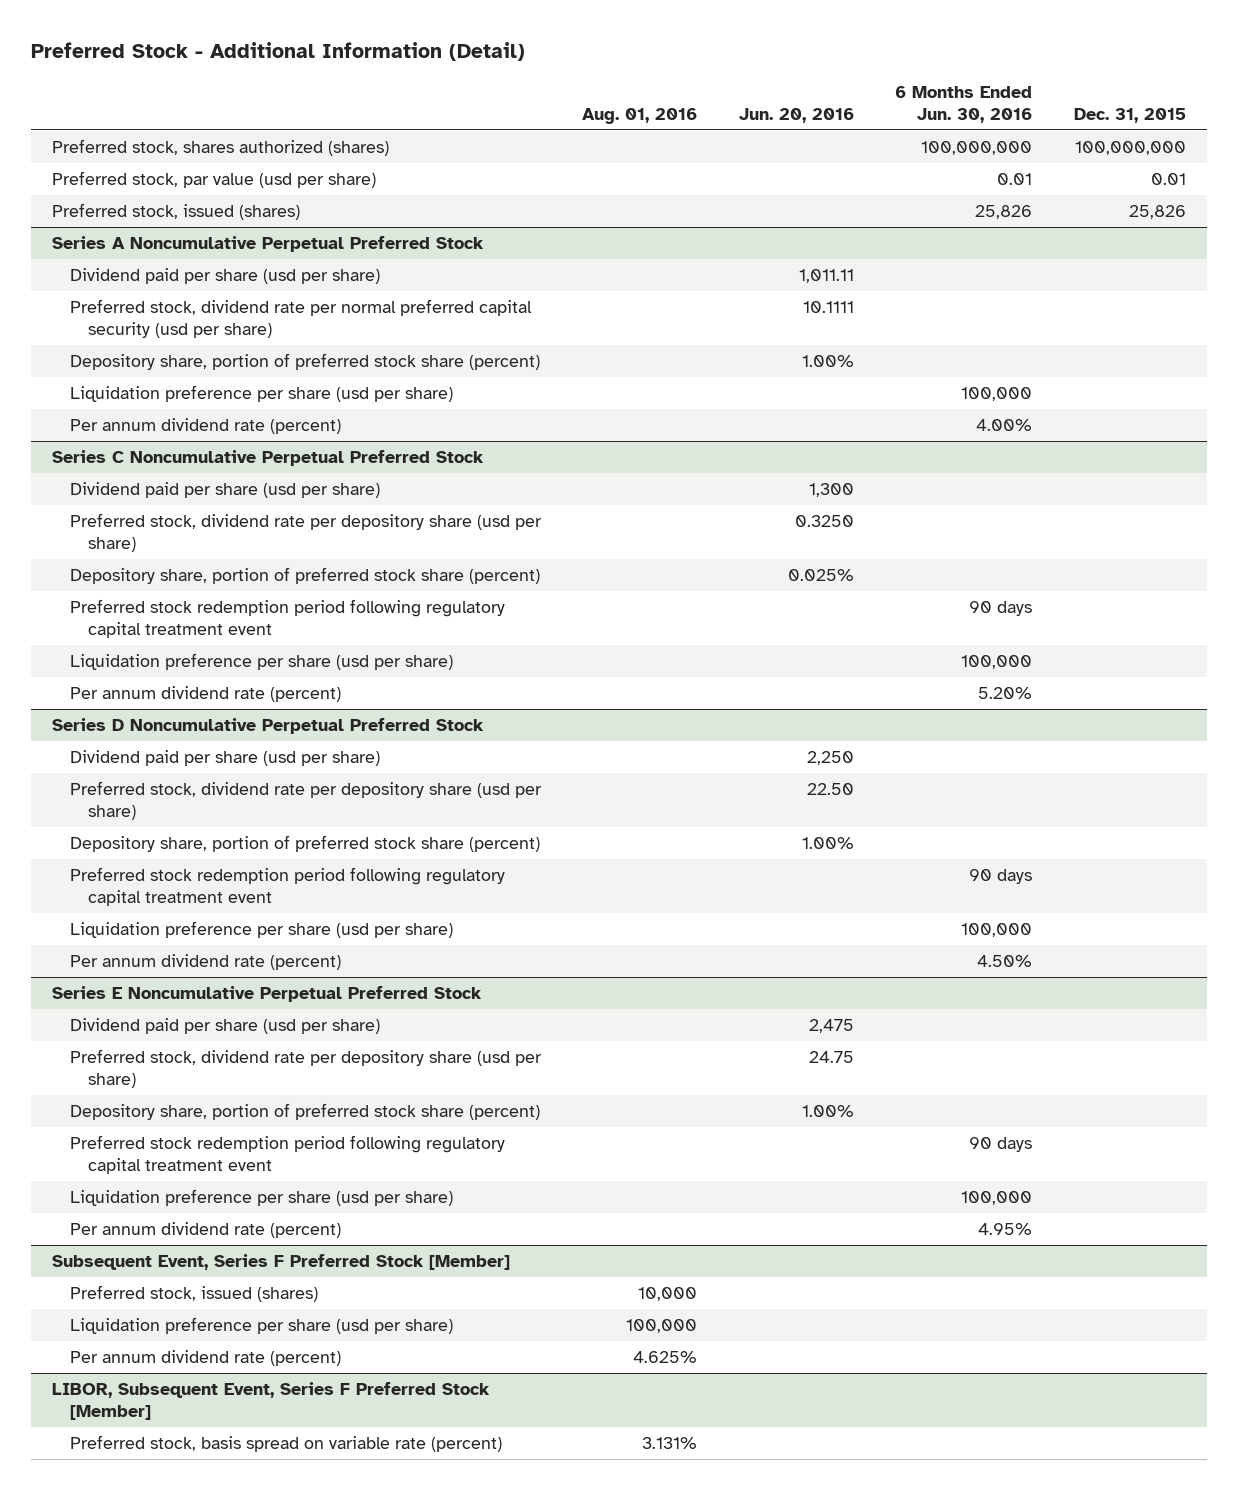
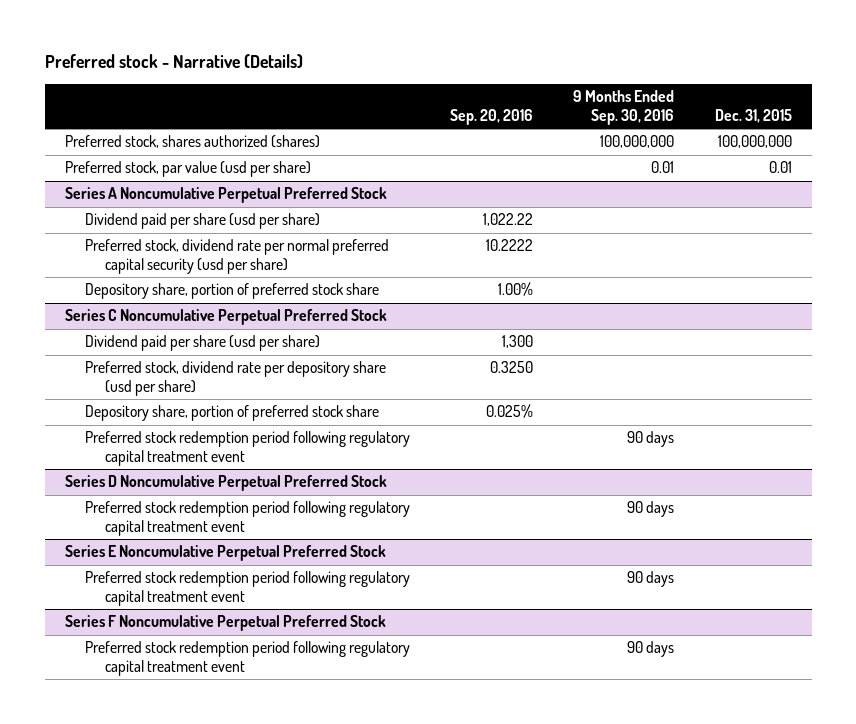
[30,42,525,62] Preferred Stock - Additional Information (Detail) -> [44,54,303,69] Preferred stock - Narrative (Details)
[582,107,698,124] Aug. 01, 2016 -> none
[738,107,854,123] Jun. 20, 2016 -> none
[895,86,1033,123] 6 Months Ended Jun. 30, 2016 -> none
none -> [450,109,534,126] Sep. 20, 2016
none -> [573,90,675,126] 9 Months Ended Sep. 30, 2016
[51,203,300,221] Preferred stock, issued (shares) -> none
[69,385,453,403] Liquidation preference per share (usd per share) -> none
[69,418,341,435] Per annum dividend rate (percent) -> none
[69,353,540,371] Depository share, portion of preferred stock share (percent) -> [84,283,379,300] Depository share, portion of preferred stock share
[69,567,540,585] Depository share, portion of preferred stock share (percent) -> [84,405,379,422] Depository share, portion of preferred stock share
[69,653,453,671] Liquidation preference per share (usd per share) -> none
[69,686,341,703] Per annum dividend rate (percent) -> none
[69,750,380,767] Dividend paid per share (usd per share) -> none
[69,781,542,820] Preferred stock, dividend rate per depository share (usd per share) -> none
[69,835,540,853] Depository share, portion of preferred stock share (percent) -> none
[69,921,453,939] Liquidation preference per share (usd per share) -> none
[69,954,341,971] Per annum dividend rate (percent) -> none
[69,1018,380,1035] Dividend paid per share (usd per share) -> none
[69,1049,542,1088] Preferred stock, dividend rate per depository share (usd per share) -> none
[69,1103,540,1121] Depository share, portion of preferred stock share (percent) -> none
[69,1189,453,1207] Liquidation preference per share (usd per share) -> none
[69,1222,341,1239] Per annum dividend rate (percent) -> none
[69,1285,318,1303] Preferred stock, issued (shares) -> none
[69,1317,453,1335] Liquidation preference per share (usd per share) -> none
[69,1350,341,1367] Per annum dividend rate (percent) -> none
[51,1382,490,1420] LIBOR, Subsequent Event, Series F Preferred Stock [Member] -> none
[69,1435,502,1453] Preferred stock, basis spread on variable rate (percent) -> none
[51,1254,510,1271] Subsequent Event, Series F Preferred Stock [Member] -> [64,615,386,632] Series F Noncumulative Perpetual Preferred Stock
none -> [84,641,410,677] Preferred stock redemption period following regulatory capital treatment event

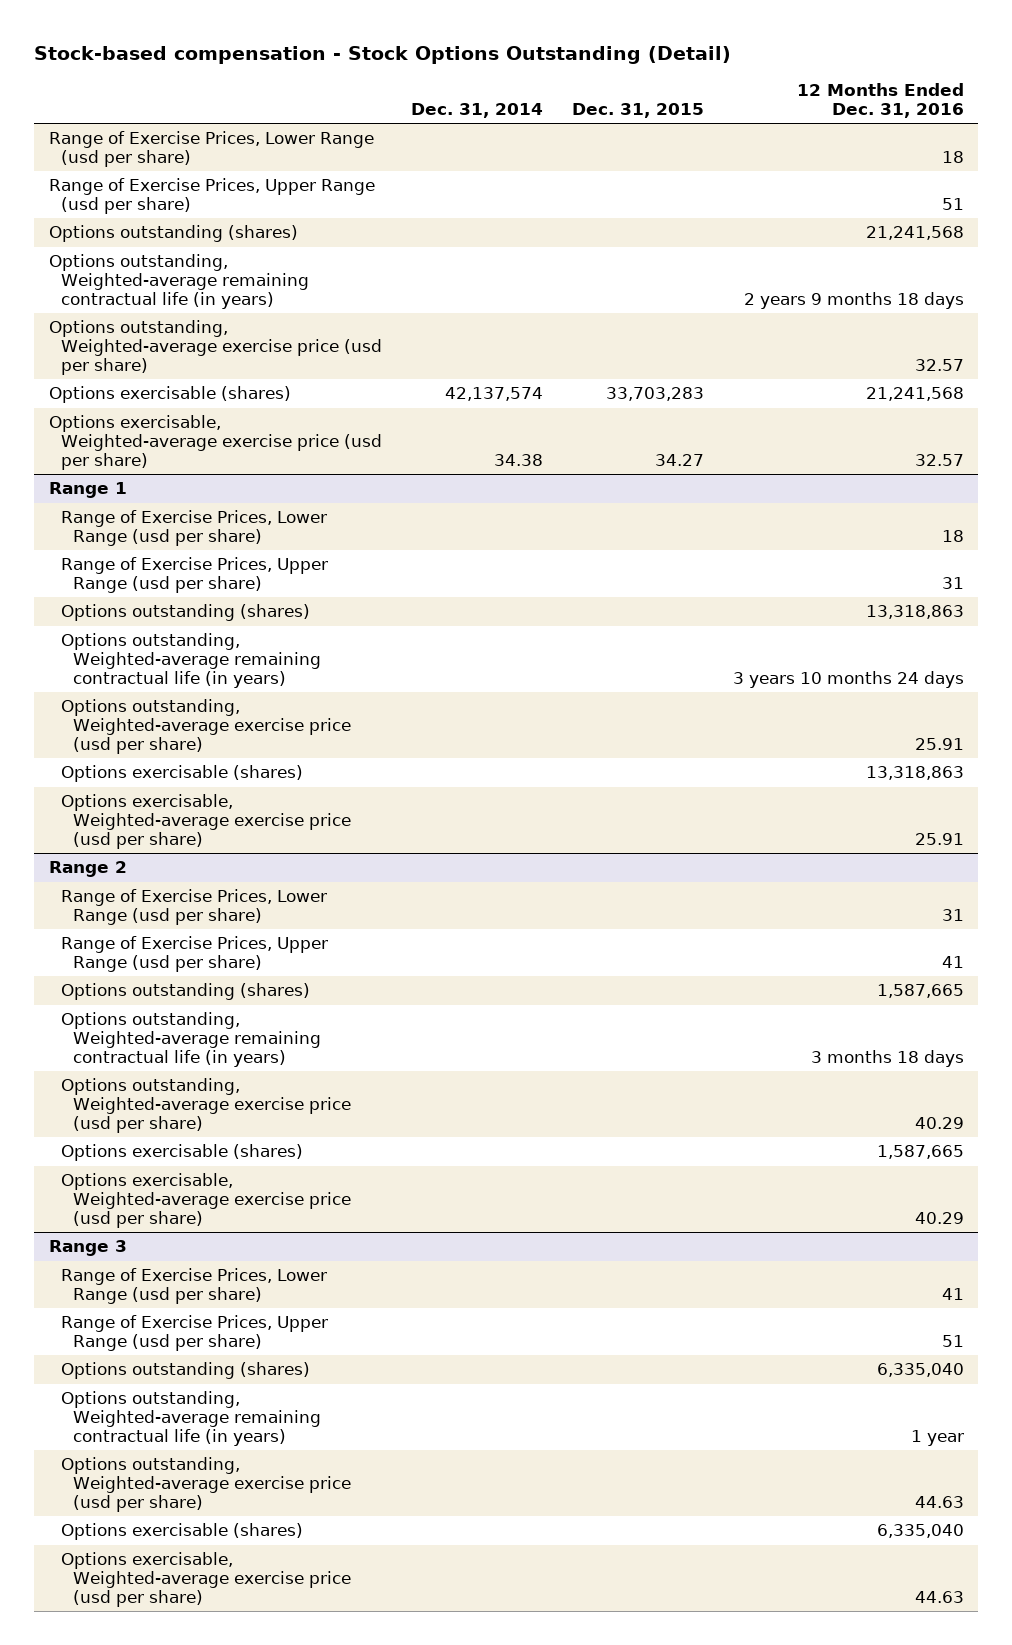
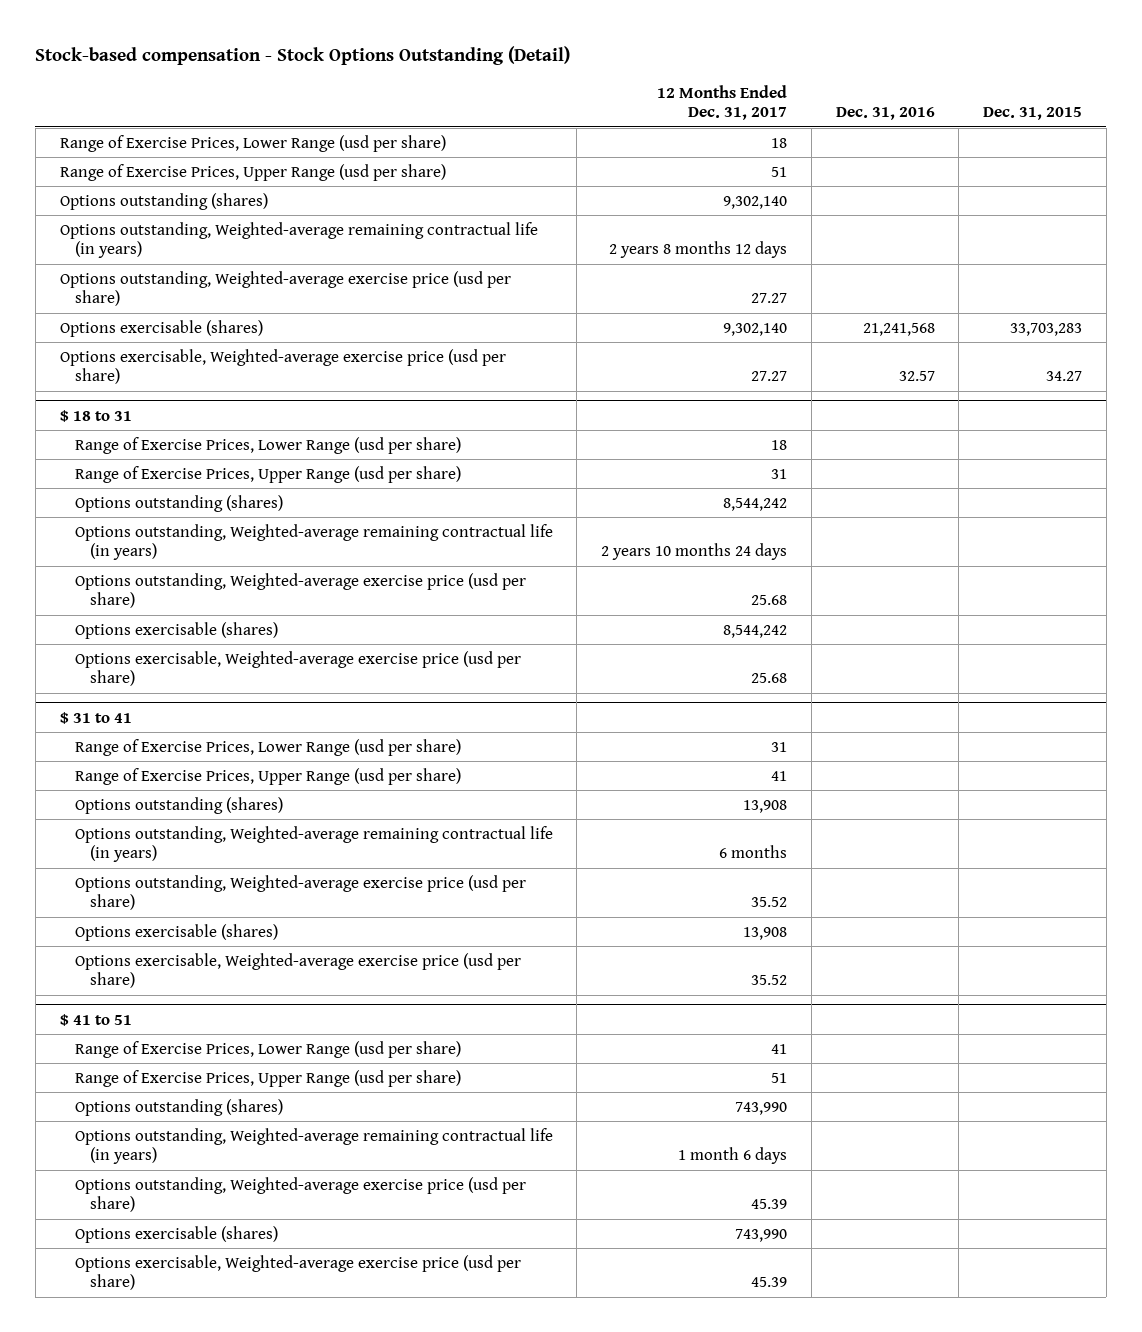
[410,103,543,119] Dec. 31, 2014 -> none
[796,83,964,119] 12 Months Ended Dec. 31, 2016 -> none
none -> [657,84,788,121] 12 Months Ended Dec. 31, 2017
none -> [835,107,935,121] Dec. 31, 2016
[48,482,127,499] Range 1 -> [59,409,132,422] $ 18 to 31
[48,861,127,878] Range 2 -> [59,711,132,724] $ 31 to 41
[48,1240,127,1257] Range 3 -> [59,1013,132,1026] $ 41 to 51

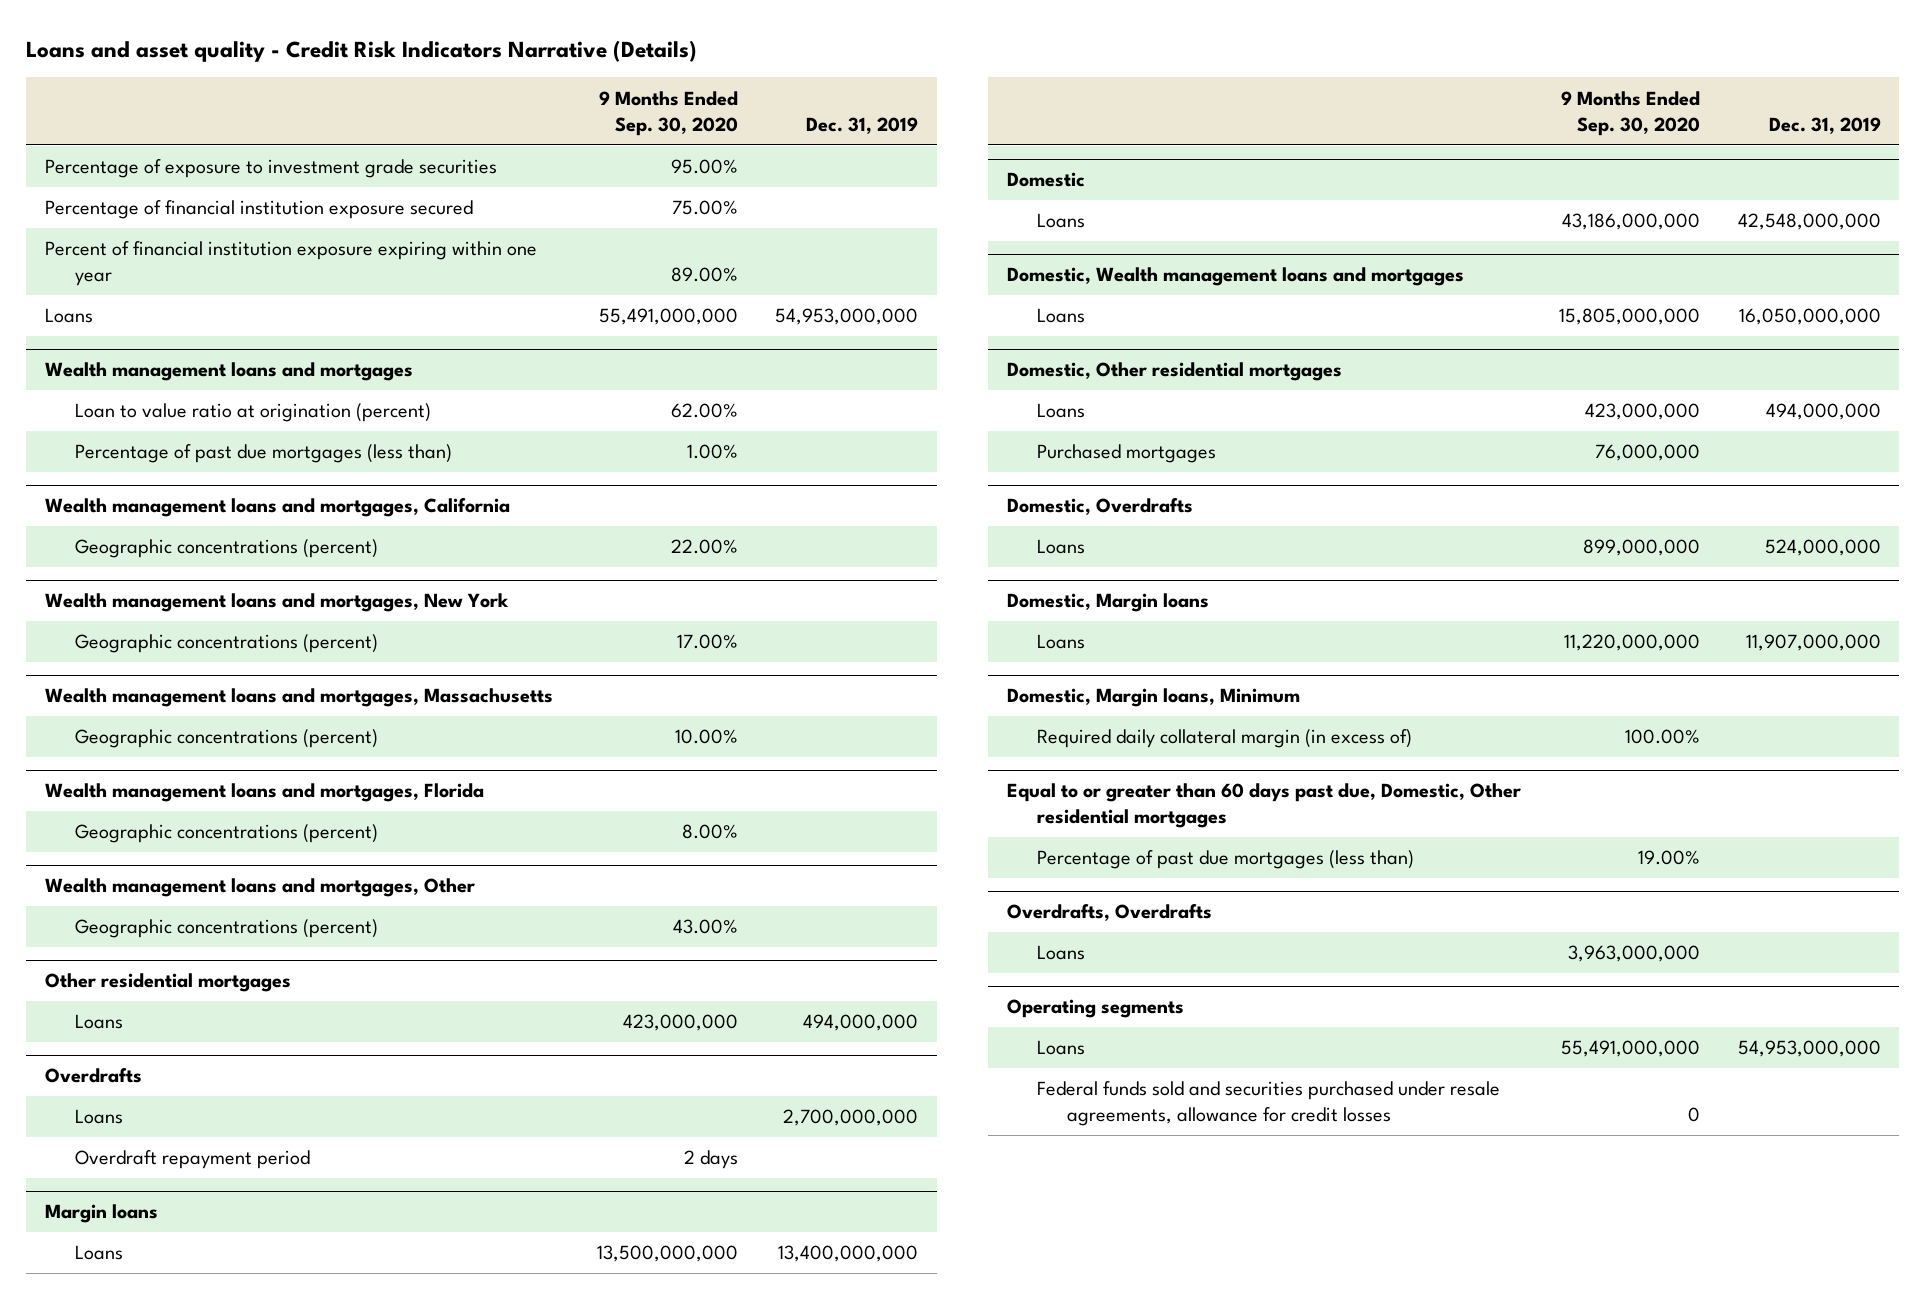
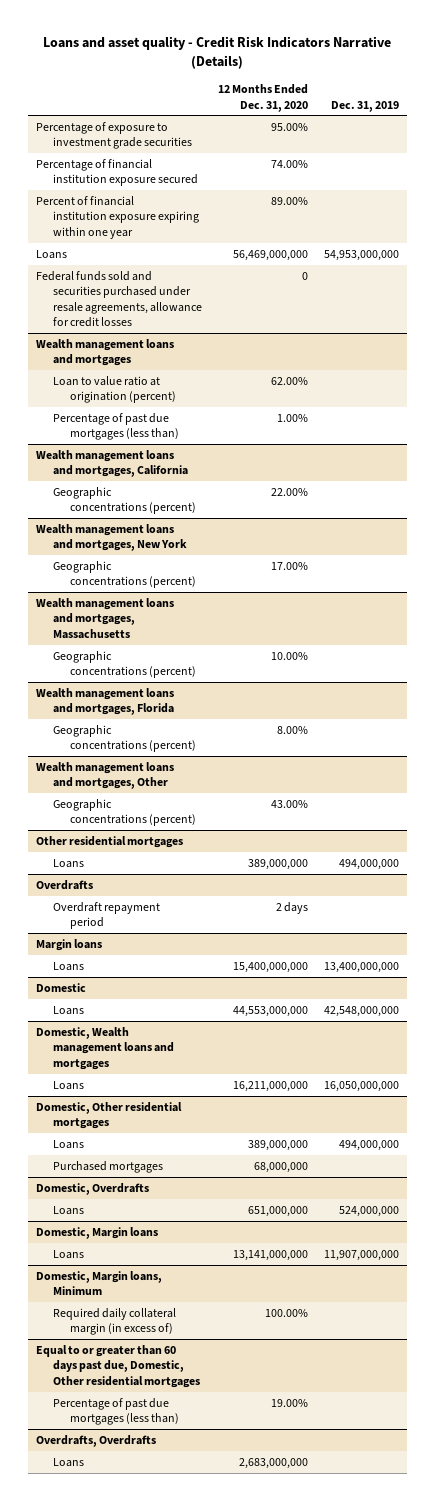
[598,90,738,136] 9 Months Ended Sep. 30, 2020 -> none
none -> [217,84,308,112] 12 Months Ended Dec. 31, 2020
none -> [36,270,203,328] Federal funds sold and securities purchased under resale agreements, allowance for credit losses
[75,1109,124,1125] Loans -> none
[1006,999,1184,1019] Operating segments -> none
[1037,1040,1086,1056] Loans -> none
[1037,1081,1501,1127] Federal funds sold and securities purchased under resale agreements, allowance for credit losses -> none

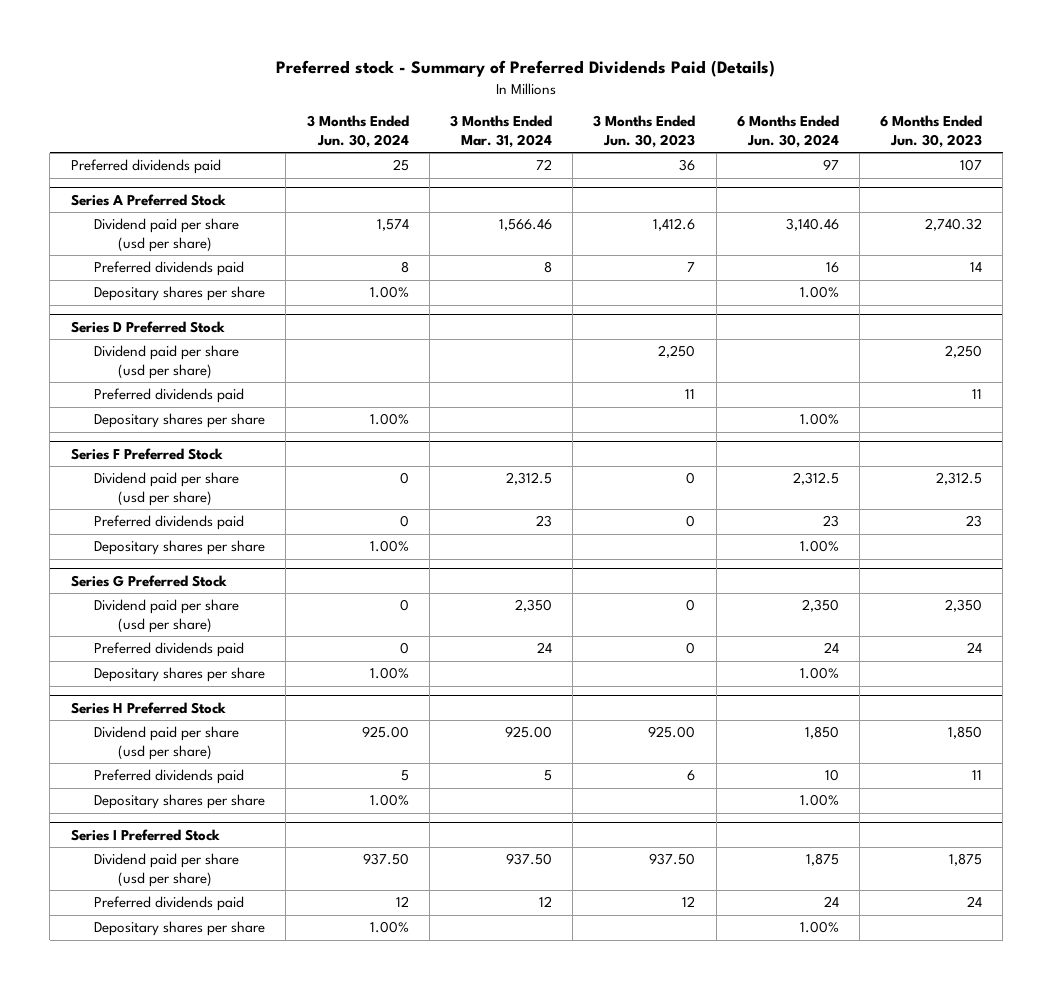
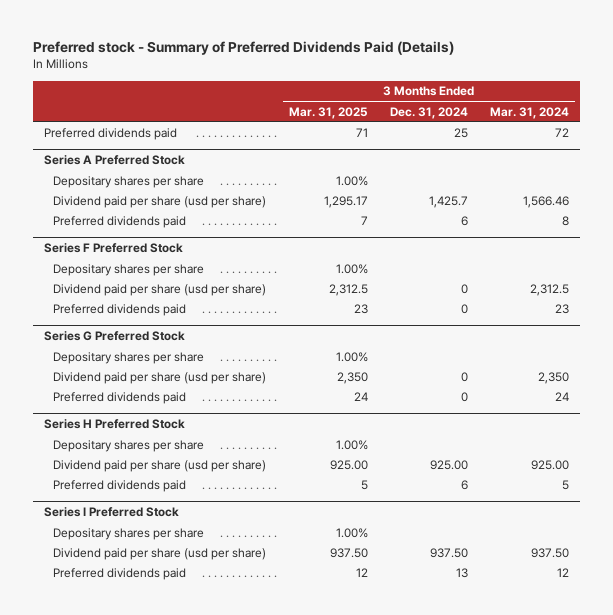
[306,115,409,149] 3 Months Ended Jun. 30, 2024 -> none
[593,115,696,149] 3 Months Ended Jun. 30, 2023 -> none
[736,115,839,149] 6 Months Ended Jun. 30, 2024 -> none
[880,115,983,149] 6 Months Ended Jun. 30, 2023 -> none
none -> [288,106,368,119] Mar. 31, 2025
none -> [389,106,468,119] Dec. 31, 2024
[94,286,266,302] Depositary shares per share -> [53,175,205,188] Depositary shares per share
[70,320,225,333] Series D Preferred Stock -> none
[94,345,240,380] Dividend paid per share (usd per share) -> none
[94,388,245,404] Preferred dividends paid -> none
[94,413,266,429] Depositary shares per share -> none
[94,540,266,556] Depositary shares per share -> [53,263,205,276] Depositary shares per share
[94,667,266,683] Depositary shares per share -> [53,351,205,364] Depositary shares per share
[94,794,266,810] Depositary shares per share -> [53,439,205,452] Depositary shares per share
[94,921,266,937] Depositary shares per share -> [53,527,205,540] Depositary shares per share

